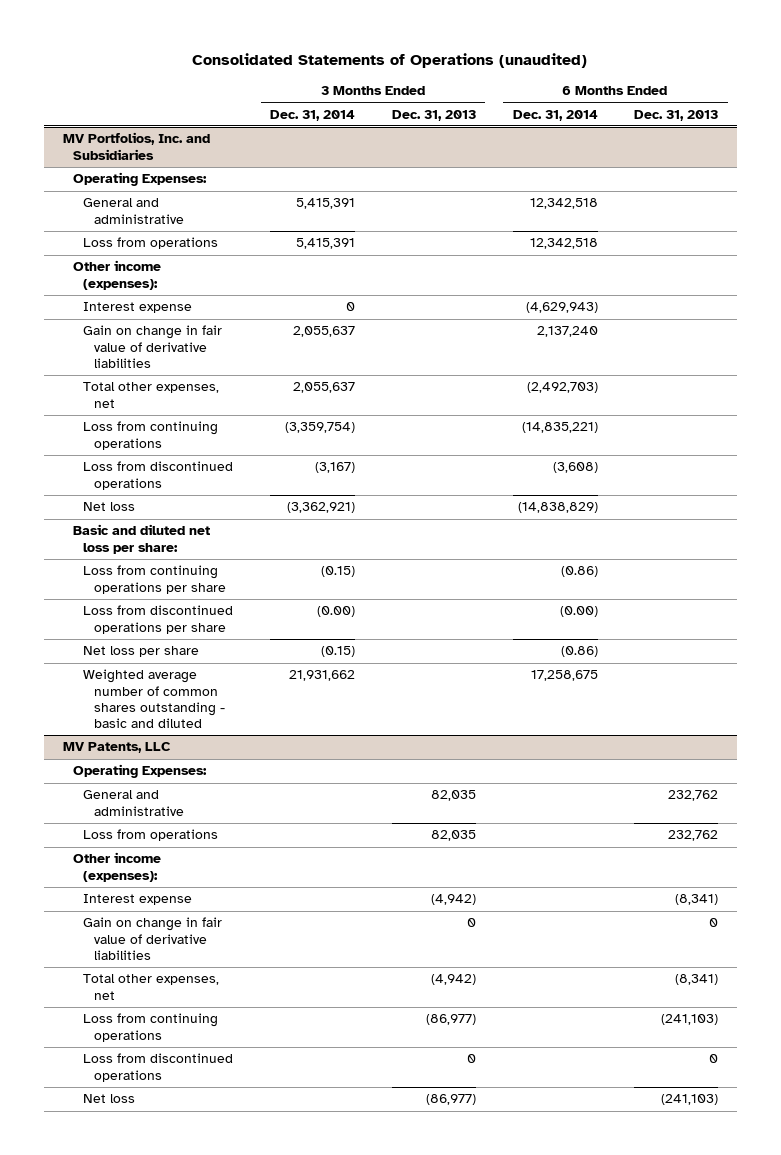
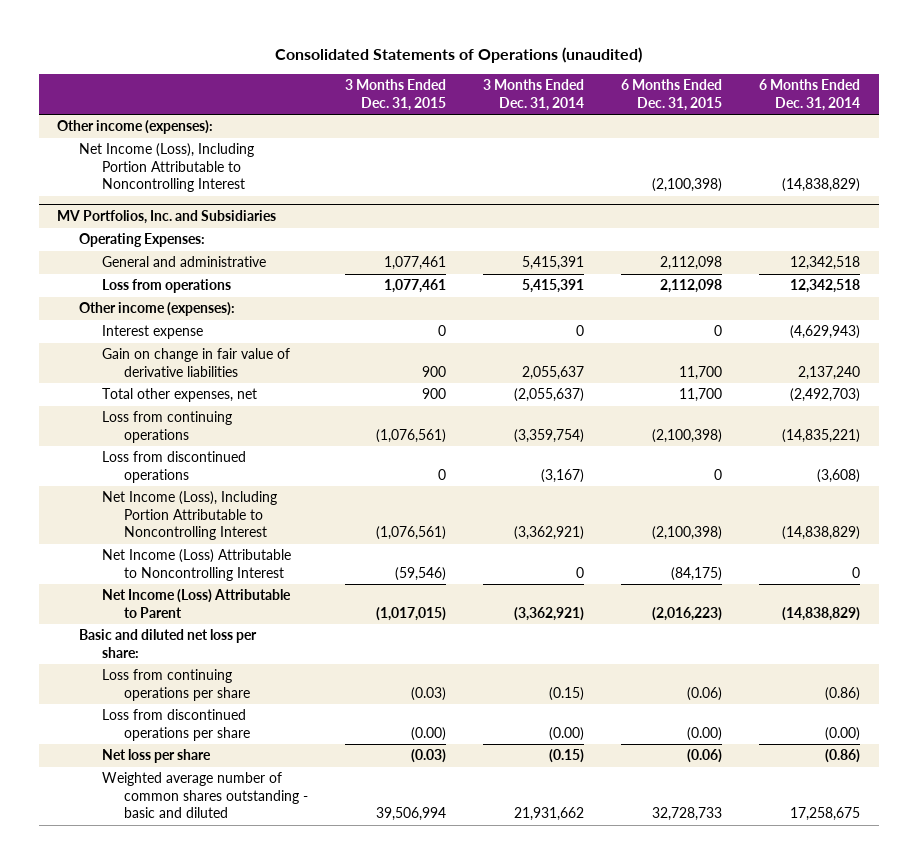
[391,109,476,121] Dec. 31, 2013 -> none
[634,109,719,121] Dec. 31, 2013 -> none
none -> [344,79,446,111] 3 Months Ended Dec. 31, 2015
none -> [621,79,723,111] 6 Months Ended Dec. 31, 2015
none -> [57,120,214,135] Other income (expenses):
none -> [79,143,255,193] Net Income (Loss), Including Portion Attributable to Noncontrolling Interest
[293,382,356,394] 2,055,637 -> [513,388,584,403] (2,055,637)
none -> [101,491,277,541] Net Income (Loss), Including Portion Attributable to Noncontrolling Interest
none -> [101,549,291,581] Net Income (Loss) Attributable to Noncontrolling Interest
[83,502,136,512] Net loss -> [101,589,291,618] Net Income (Loss) Attributable to Parent
[62,742,171,754] MV Patents, LLC -> none
[72,764,207,779] Operating Expenses: -> none
[83,790,184,816] General and administrative -> none
[83,829,219,842] Loss from operations -> none
[72,852,161,882] Other income (expenses): -> none
[83,894,193,906] Interest expense -> none
[83,917,223,960] Gain on change in fair value of derivative liabilities -> none
[83,974,220,1000] Total other expenses, net -> none
[83,1013,219,1042] Loss from continuing operations -> none
[83,1053,234,1082] Loss from discontinued operations -> none
[83,1094,136,1104] Net loss -> none

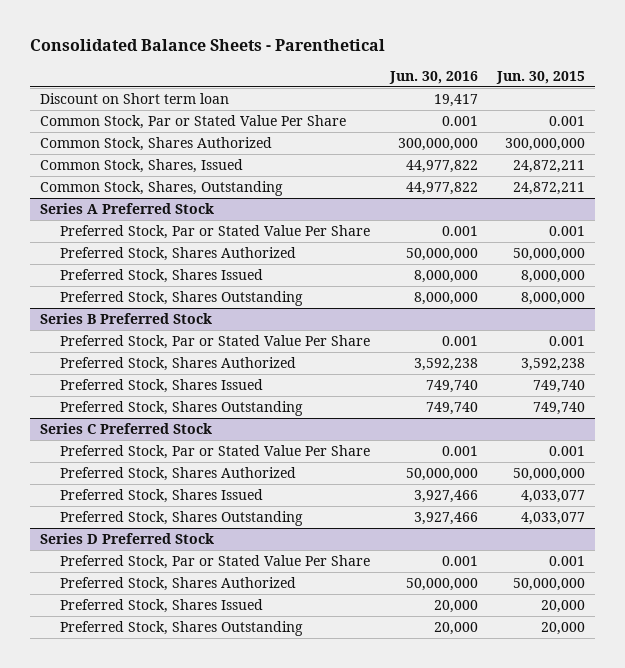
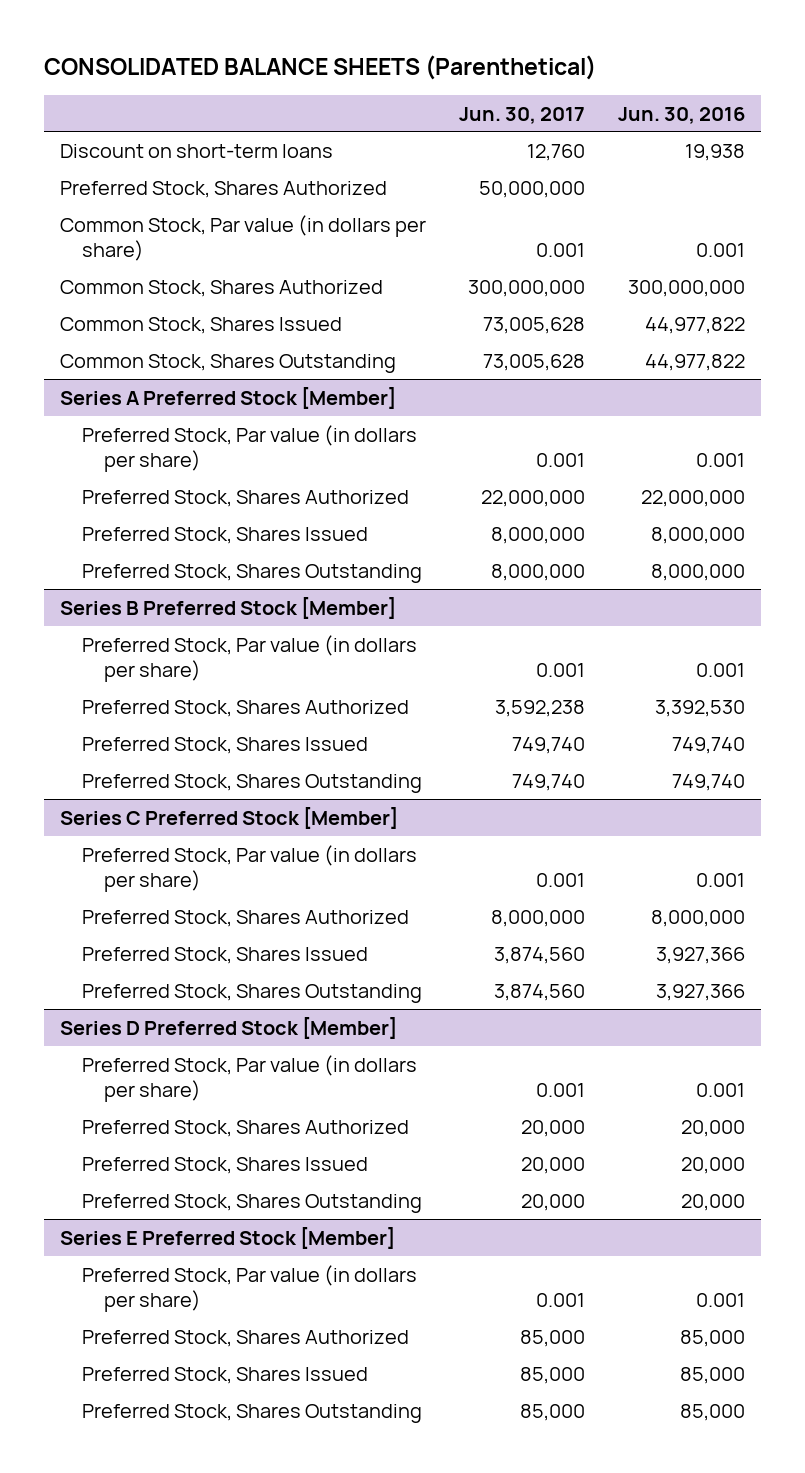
[29,38,385,51] Consolidated Balance Sheets - Parenthetical -> [43,54,596,80] CONSOLIDATED BALANCE SHEETS (Parenthetical)
[496,70,586,84] Jun. 30, 2015 -> none
none -> [458,106,585,124] Jun. 30, 2017
[39,93,229,105] Discount on Short term loan -> [59,143,333,158] Discount on short-term loans
[433,94,478,108] 19,417 -> [684,143,745,161] 19,938
none -> [59,180,387,198] Preferred Stock, Shares Authorized
[39,115,346,130] Common Stock, Par or Stated Value Per Share -> [59,214,426,261] Common Stock, Par value (in dollars per share)
[39,159,243,174] Common Stock, Shares, Issued -> [59,316,342,334] Common Stock, Shares Issued
[39,181,283,197] Common Stock, Shares, Outstanding -> [59,353,396,373] Common Stock, Shares Outstanding
[39,203,214,215] Series A Preferred Stock -> [59,386,396,409] Series A Preferred Stock [Member]
[59,225,370,240] Preferred Stock, Par or Stated Value Per Share -> [82,424,418,472] Preferred Stock, Par value (in dollars per share)
[405,248,478,262] 50,000,000 -> [640,489,745,507] 22,000,000
[39,313,212,325] Series B Preferred Stock -> [59,596,396,619] Series B Preferred Stock [Member]
[59,335,370,350] Preferred Stock, Par or Stated Value Per Share -> [82,634,418,682] Preferred Stock, Par value (in dollars per share)
[413,358,478,372] 3,592,238 -> [654,699,745,717] 3,392,530
[39,423,212,435] Series C Preferred Stock -> [59,806,398,829] Series C Preferred Stock [Member]
[59,445,370,460] Preferred Stock, Par or Stated Value Per Share -> [82,844,418,892] Preferred Stock, Par value (in dollars per share)
[405,468,478,482] 50,000,000 -> [650,909,745,927] 8,000,000
[413,490,478,504] 3,927,466 -> [655,946,745,964] 3,927,366
[413,512,478,526] 3,927,466 -> [655,983,745,1001] 3,927,366
[39,533,214,545] Series D Preferred Stock -> [59,1016,397,1039] Series D Preferred Stock [Member]
[59,555,370,570] Preferred Stock, Par or Stated Value Per Share -> [82,1054,418,1102] Preferred Stock, Par value (in dollars per share)
[405,578,478,592] 50,000,000 -> [680,1119,745,1137] 20,000
none -> [59,1226,395,1249] Series E Preferred Stock [Member]
none -> [82,1264,418,1312] Preferred Stock, Par value (in dollars per share)
none -> [82,1329,410,1347] Preferred Stock, Shares Authorized
none -> [82,1366,369,1384] Preferred Stock, Shares Issued
none -> [82,1403,423,1423] Preferred Stock, Shares Outstanding

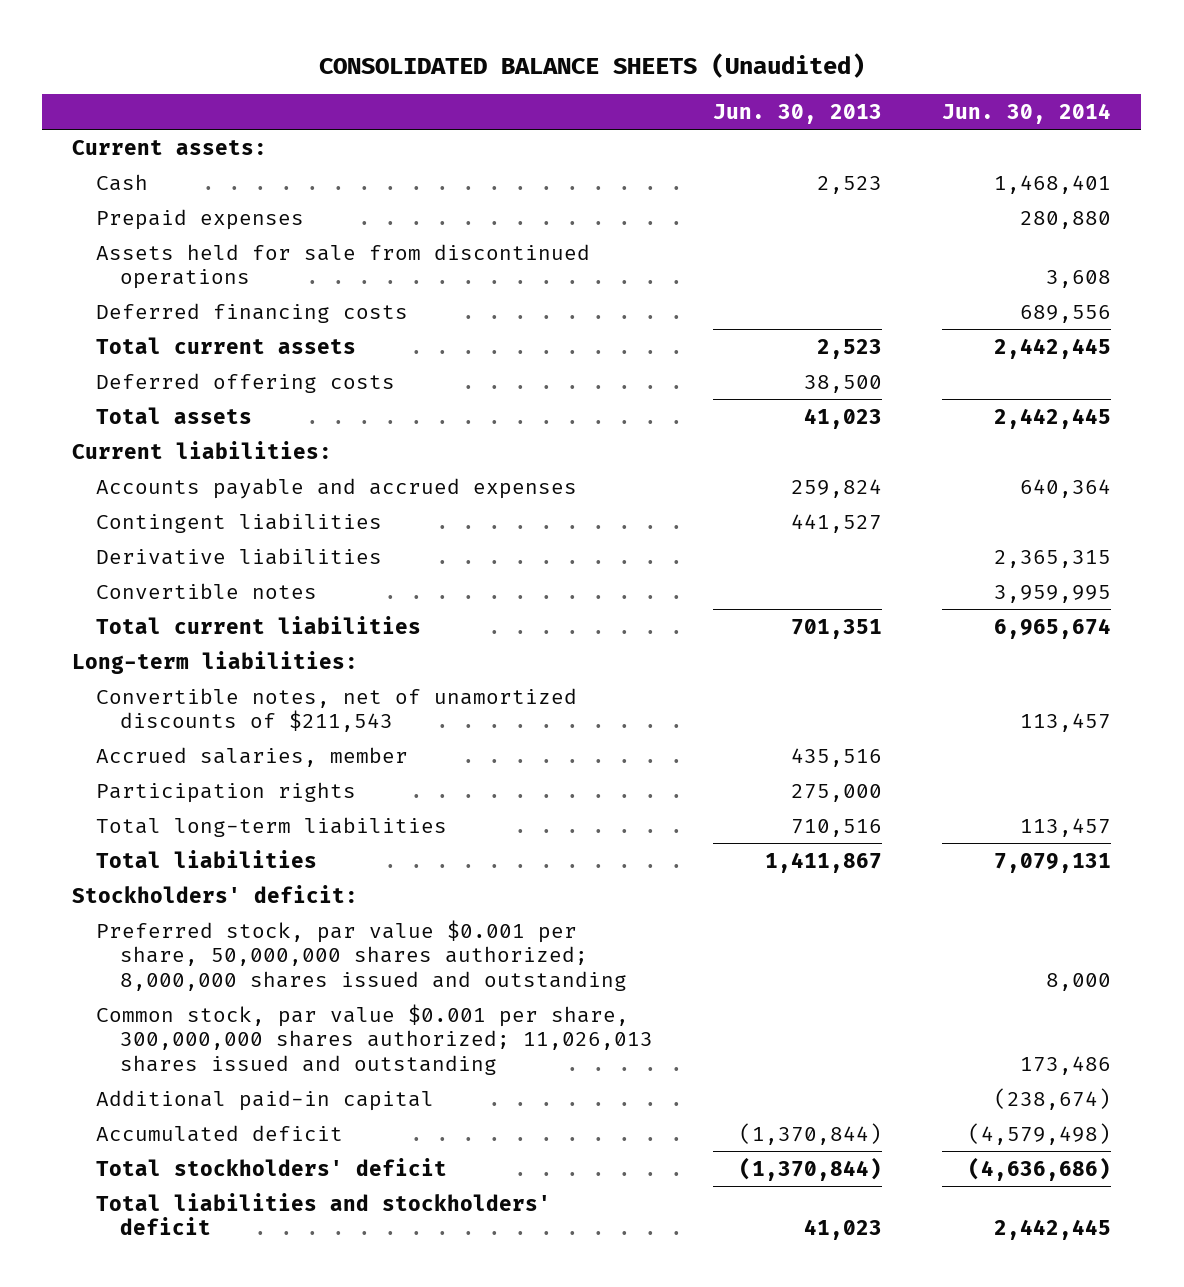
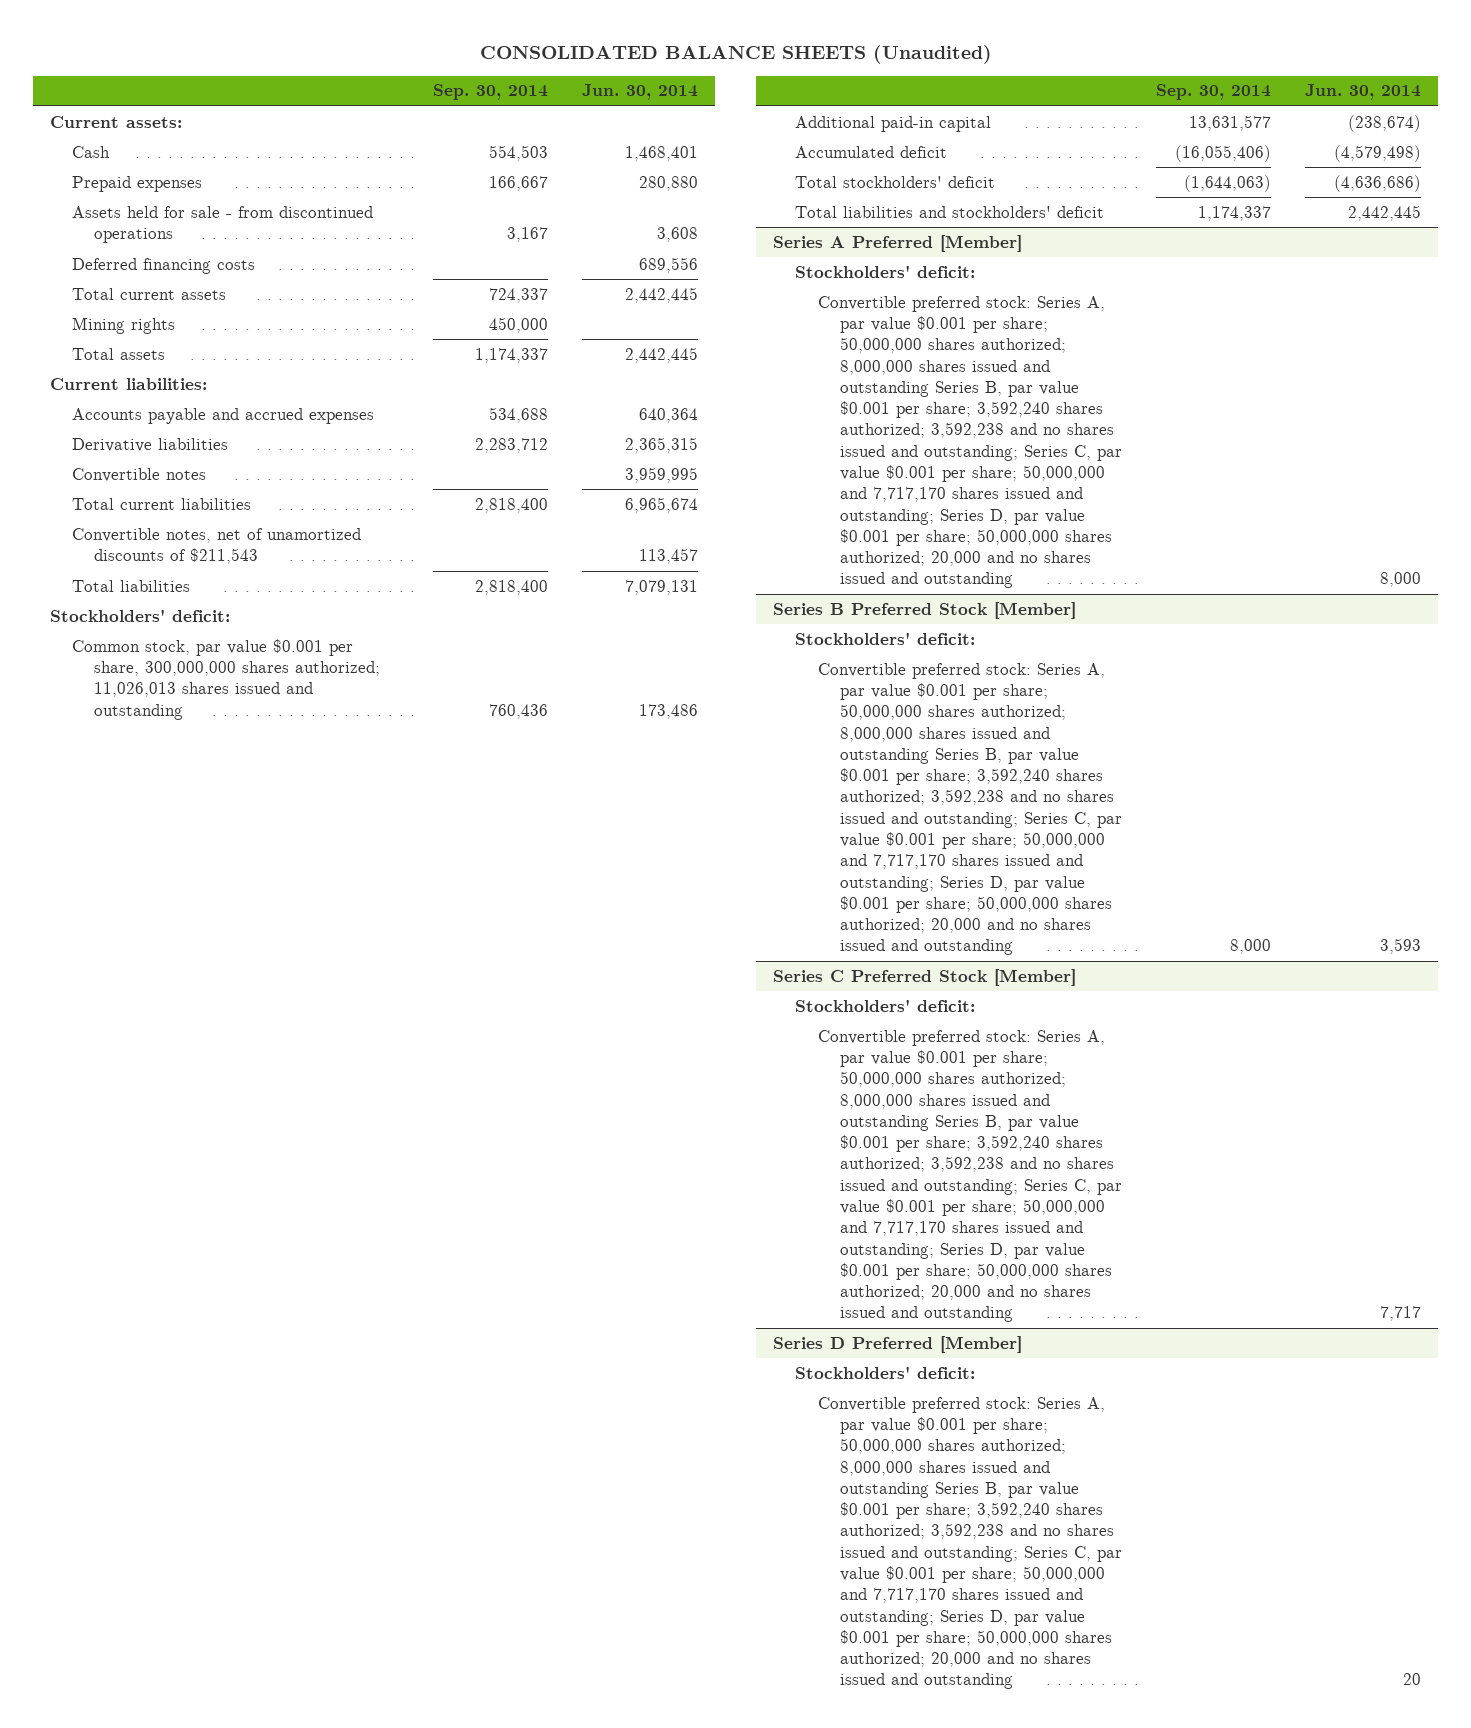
[712,104,882,125] Jun. 30, 2013 -> none
none -> [432,84,548,101] Sep. 30, 2014
[96,243,591,290] Assets held for sale from discontinued operations -> [72,205,374,244] Assets held for sale - from discontinued operations
[96,372,396,393] Deferred offering costs -> none
none -> [72,316,176,334] Mining rights
[96,512,383,533] Contingent liabilities -> none
[72,650,359,674] Long-term liabilities: -> none
[96,746,409,767] Accrued salaries, member -> none
[96,781,357,803] Participation rights -> none
[96,816,448,837] Total long-term liabilities -> none
[96,919,627,991] Preferred stock, par value $0.001 per share, 50,000,000 shares authorized; 8,000,000 shares issued and outstanding -> none
none -> [773,234,1023,252] Series A Preferred [Member]
none -> [795,264,976,278] Stockholders' deficit:
none -> [817,295,1122,589] Convertible preferred stock: Series A, par value $0.001 per share; 50,000,000 shares authorized; 8,000,000 shares issued and outstanding Series B, par value $0.001 per share; 3,592,240 shares authorized; 3,592,238 and no shares issued and outstanding; Series C, par value $0.001 per share; 50,000,000 and 7,717,170 shares issued and outstanding; Series D, par value $0.001 per share; 50,000,000 shares authorized; 20,000 and no shares issued and outstanding
none -> [773,601,1077,619] Series B Preferred Stock [Member]
none -> [795,631,976,645] Stockholders' deficit:
none -> [817,662,1122,956] Convertible preferred stock: Series A, par value $0.001 per share; 50,000,000 shares authorized; 8,000,000 shares issued and outstanding Series B, par value $0.001 per share; 3,592,240 shares authorized; 3,592,238 and no shares issued and outstanding; Series C, par value $0.001 per share; 50,000,000 and 7,717,170 shares issued and outstanding; Series D, par value $0.001 per share; 50,000,000 shares authorized; 20,000 and no shares issued and outstanding
none -> [773,968,1077,986] Series C Preferred Stock [Member]
none -> [795,998,976,1012] Stockholders' deficit:
none -> [817,1029,1122,1323] Convertible preferred stock: Series A, par value $0.001 per share; 50,000,000 shares authorized; 8,000,000 shares issued and outstanding Series B, par value $0.001 per share; 3,592,240 shares authorized; 3,592,238 and no shares issued and outstanding; Series C, par value $0.001 per share; 50,000,000 and 7,717,170 shares issued and outstanding; Series D, par value $0.001 per share; 50,000,000 shares authorized; 20,000 and no shares issued and outstanding
none -> [773,1335,1023,1353] Series D Preferred [Member]
none -> [795,1365,976,1379] Stockholders' deficit:
none -> [817,1396,1122,1690] Convertible preferred stock: Series A, par value $0.001 per share; 50,000,000 shares authorized; 8,000,000 shares issued and outstanding Series B, par value $0.001 per share; 3,592,240 shares authorized; 3,592,238 and no shares issued and outstanding; Series C, par value $0.001 per share; 50,000,000 and 7,717,170 shares issued and outstanding; Series D, par value $0.001 per share; 50,000,000 shares authorized; 20,000 and no shares issued and outstanding

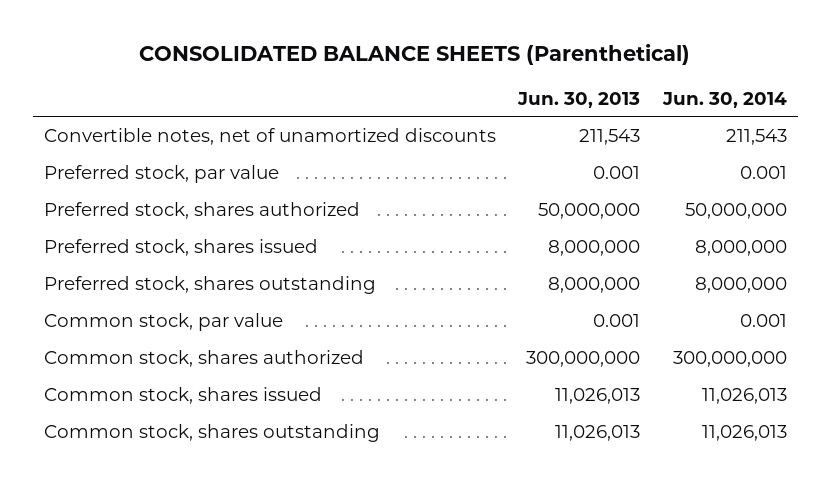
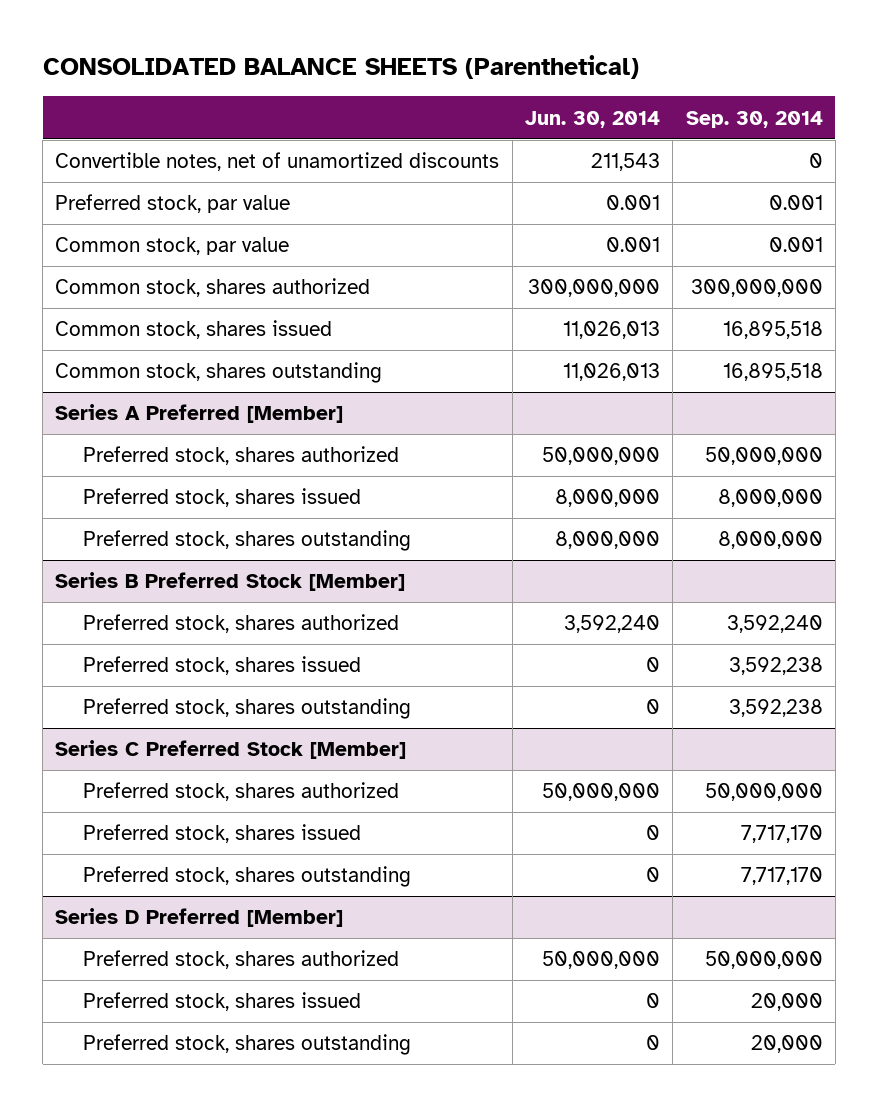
[517,91,641,108] Jun. 30, 2013 -> none
none -> [685,110,823,128] Sep. 30, 2014
[43,201,360,219] Preferred stock, shares authorized -> none
[43,238,318,256] Preferred stock, shares issued -> none
[43,275,376,294] Preferred stock, shares outstanding -> none
none -> [55,404,344,424] Series A Preferred [Member]
none -> [82,446,399,466] Preferred stock, shares authorized
none -> [82,488,361,508] Preferred stock, shares issued
none -> [82,530,411,552] Preferred stock, shares outstanding
none -> [55,572,406,592] Series B Preferred Stock [Member]
none -> [82,614,399,634] Preferred stock, shares authorized
none -> [82,656,361,676] Preferred stock, shares issued
none -> [82,698,411,720] Preferred stock, shares outstanding
none -> [55,740,407,760] Series C Preferred Stock [Member]
none -> [82,782,399,802] Preferred stock, shares authorized
none -> [82,824,361,844] Preferred stock, shares issued
none -> [82,866,411,888] Preferred stock, shares outstanding
none -> [55,908,344,928] Series D Preferred [Member]
none -> [82,950,399,970] Preferred stock, shares authorized
none -> [82,992,361,1012] Preferred stock, shares issued
none -> [82,1034,411,1056] Preferred stock, shares outstanding

